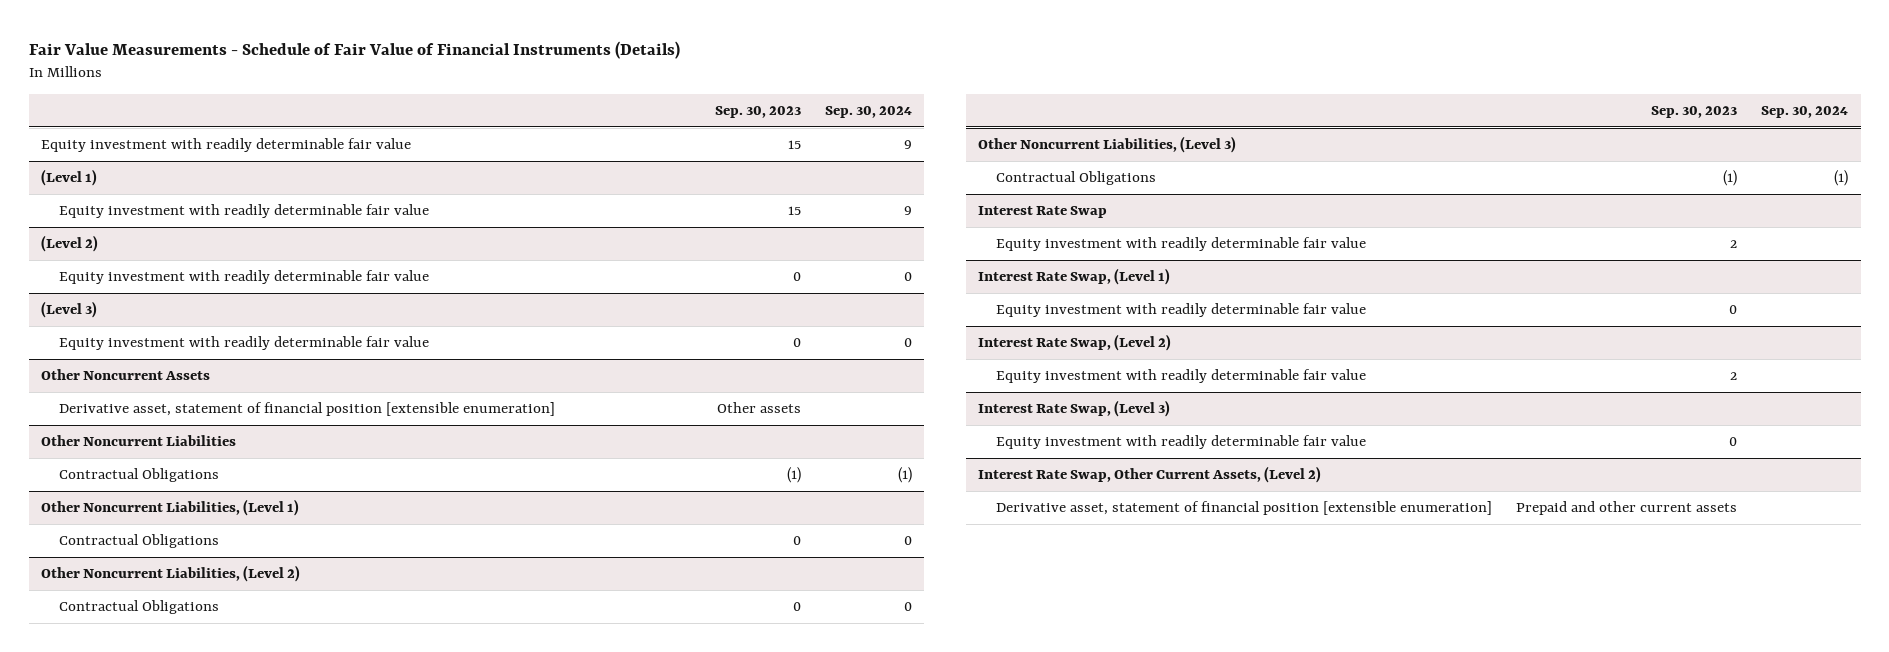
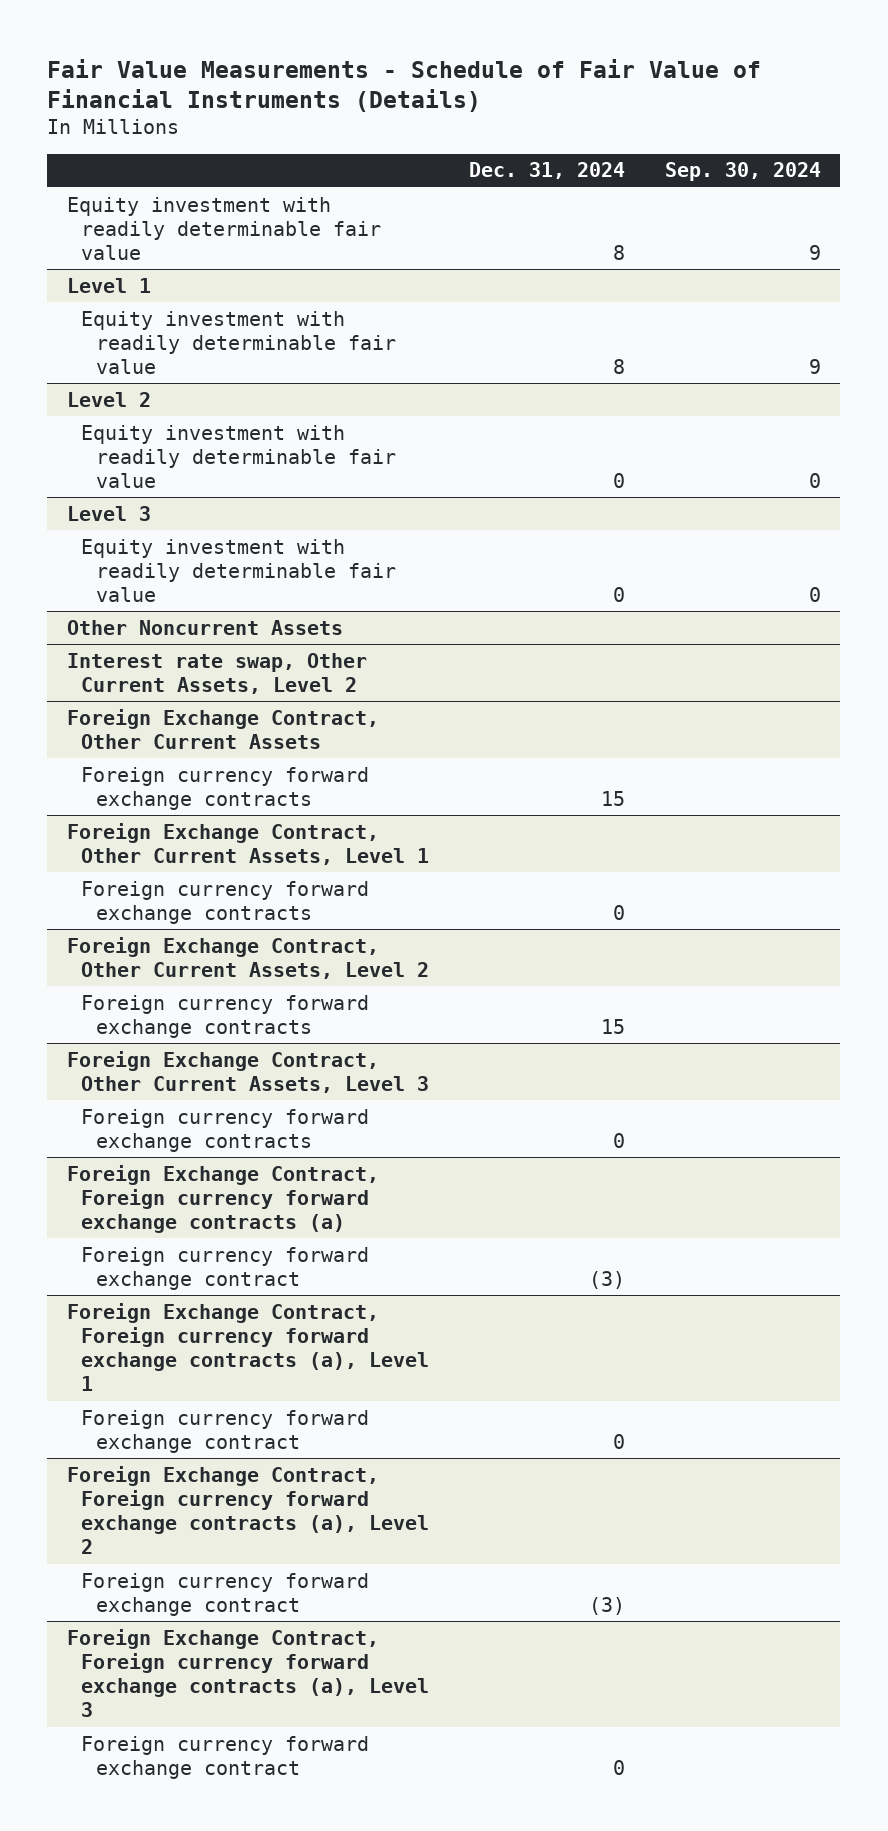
[714,106,801,119] Sep. 30, 2023 -> none
none -> [469,162,626,180] Dec. 31, 2024
[40,169,97,187] (Level 1) -> [67,277,152,293] Level 1
[40,235,98,253] (Level 2) -> [67,391,152,407] Level 2
[40,301,97,319] (Level 3) -> [67,505,152,521] Level 3
[59,402,556,417] Derivative asset, statement of financial position [extensible enumeration] -> none
[40,435,236,447] Other Noncurrent Liabilities -> none
[59,468,220,483] Contractual Obligations -> none
[40,499,299,517] Other Noncurrent Liabilities, (Level 1) -> none
[59,534,220,549] Contractual Obligations -> none
[40,565,300,583] Other Noncurrent Liabilities, (Level 2) -> none
[59,600,220,615] Contractual Obligations -> none
[977,136,1236,154] Other Noncurrent Liabilities, (Level 3) -> none
[996,171,1157,186] Contractual Obligations -> none
[977,206,1107,219] Interest Rate Swap -> none
[996,237,1367,252] Equity investment with readily determinable fair value -> none
[977,268,1170,286] Interest Rate Swap, (Level 1) -> none
[996,303,1367,318] Equity investment with readily determinable fair value -> none
[977,334,1171,352] Interest Rate Swap, (Level 2) -> none
[996,369,1367,384] Equity investment with readily determinable fair value -> none
[977,400,1170,418] Interest Rate Swap, (Level 3) -> none
[996,435,1367,450] Equity investment with readily determinable fair value -> none
[996,501,1493,516] Derivative asset, statement of financial position [extensible enumeration] -> none
[977,466,1321,484] Interest Rate Swap, Other Current Assets, (Level 2) -> [67,652,368,694] Interest rate swap, Other Current Assets, Level 2
none -> [67,708,380,749] Foreign Exchange Contract, Other Current Assets
none -> [81,766,370,810] Foreign currency forward exchange contracts
none -> [67,822,430,865] Foreign Exchange Contract, Other Current Assets, Level 1
none -> [81,880,370,924] Foreign currency forward exchange contracts
none -> [67,936,430,979] Foreign Exchange Contract, Other Current Assets, Level 2
none -> [81,994,370,1038] Foreign currency forward exchange contracts
none -> [67,1050,430,1093] Foreign Exchange Contract, Other Current Assets, Level 3
none -> [81,1108,370,1152] Foreign currency forward exchange contracts
none -> [67,1164,380,1234] Foreign Exchange Contract, Foreign currency forward exchange contracts (a)
none -> [81,1246,370,1290] Foreign currency forward exchange contract
none -> [67,1302,430,1392] Foreign Exchange Contract, Foreign currency forward exchange contracts (a), Level 1
none -> [81,1409,370,1453] Foreign currency forward exchange contract
none -> [67,1465,430,1555] Foreign Exchange Contract, Foreign currency forward exchange contracts (a), Level 2
none -> [81,1572,370,1616] Foreign currency forward exchange contract
none -> [67,1628,430,1718] Foreign Exchange Contract, Foreign currency forward exchange contracts (a), Level 3
none -> [81,1735,370,1779] Foreign currency forward exchange contract

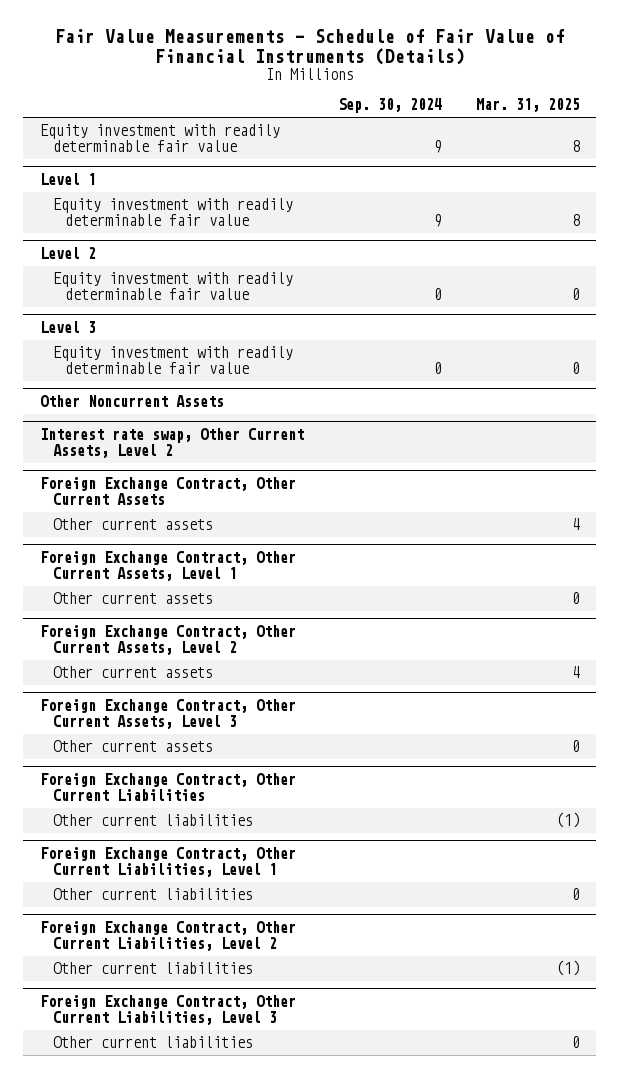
[469,162,626,180] Dec. 31, 2024 -> none
none -> [475,98,580,113] Mar. 31, 2025
[81,766,370,810] Foreign currency forward exchange contracts -> [52,518,213,531] Other current assets
[81,880,370,924] Foreign currency forward exchange contracts -> [52,592,213,605] Other current assets
[81,994,370,1038] Foreign currency forward exchange contracts -> [52,666,213,679] Other current assets
[67,1164,380,1234] Foreign Exchange Contract, Foreign currency forward exchange contracts (a) -> none
[81,1246,370,1290] Foreign currency forward exchange contract -> none
[67,1302,430,1392] Foreign Exchange Contract, Foreign currency forward exchange contracts (a), Level 1 -> none
[81,1409,370,1453] Foreign currency forward exchange contract -> none
[67,1465,430,1555] Foreign Exchange Contract, Foreign currency forward exchange contracts (a), Level 2 -> none
[81,1572,370,1616] Foreign currency forward exchange contract -> none
[67,1628,430,1718] Foreign Exchange Contract, Foreign currency forward exchange contracts (a), Level 3 -> none
[81,1735,370,1779] Foreign currency forward exchange contract -> none
[81,1108,370,1152] Foreign currency forward exchange contracts -> [52,740,213,753] Other current assets
none -> [40,773,297,802] Foreign Exchange Contract, Other Current Liabilities
none -> [52,814,253,827] Other current liabilities
none -> [40,847,297,878] Foreign Exchange Contract, Other Current Liabilities, Level 1
none -> [52,888,253,901] Other current liabilities
none -> [40,921,297,952] Foreign Exchange Contract, Other Current Liabilities, Level 2
none -> [52,962,253,975] Other current liabilities
none -> [40,995,297,1026] Foreign Exchange Contract, Other Current Liabilities, Level 3
none -> [52,1036,253,1049] Other current liabilities

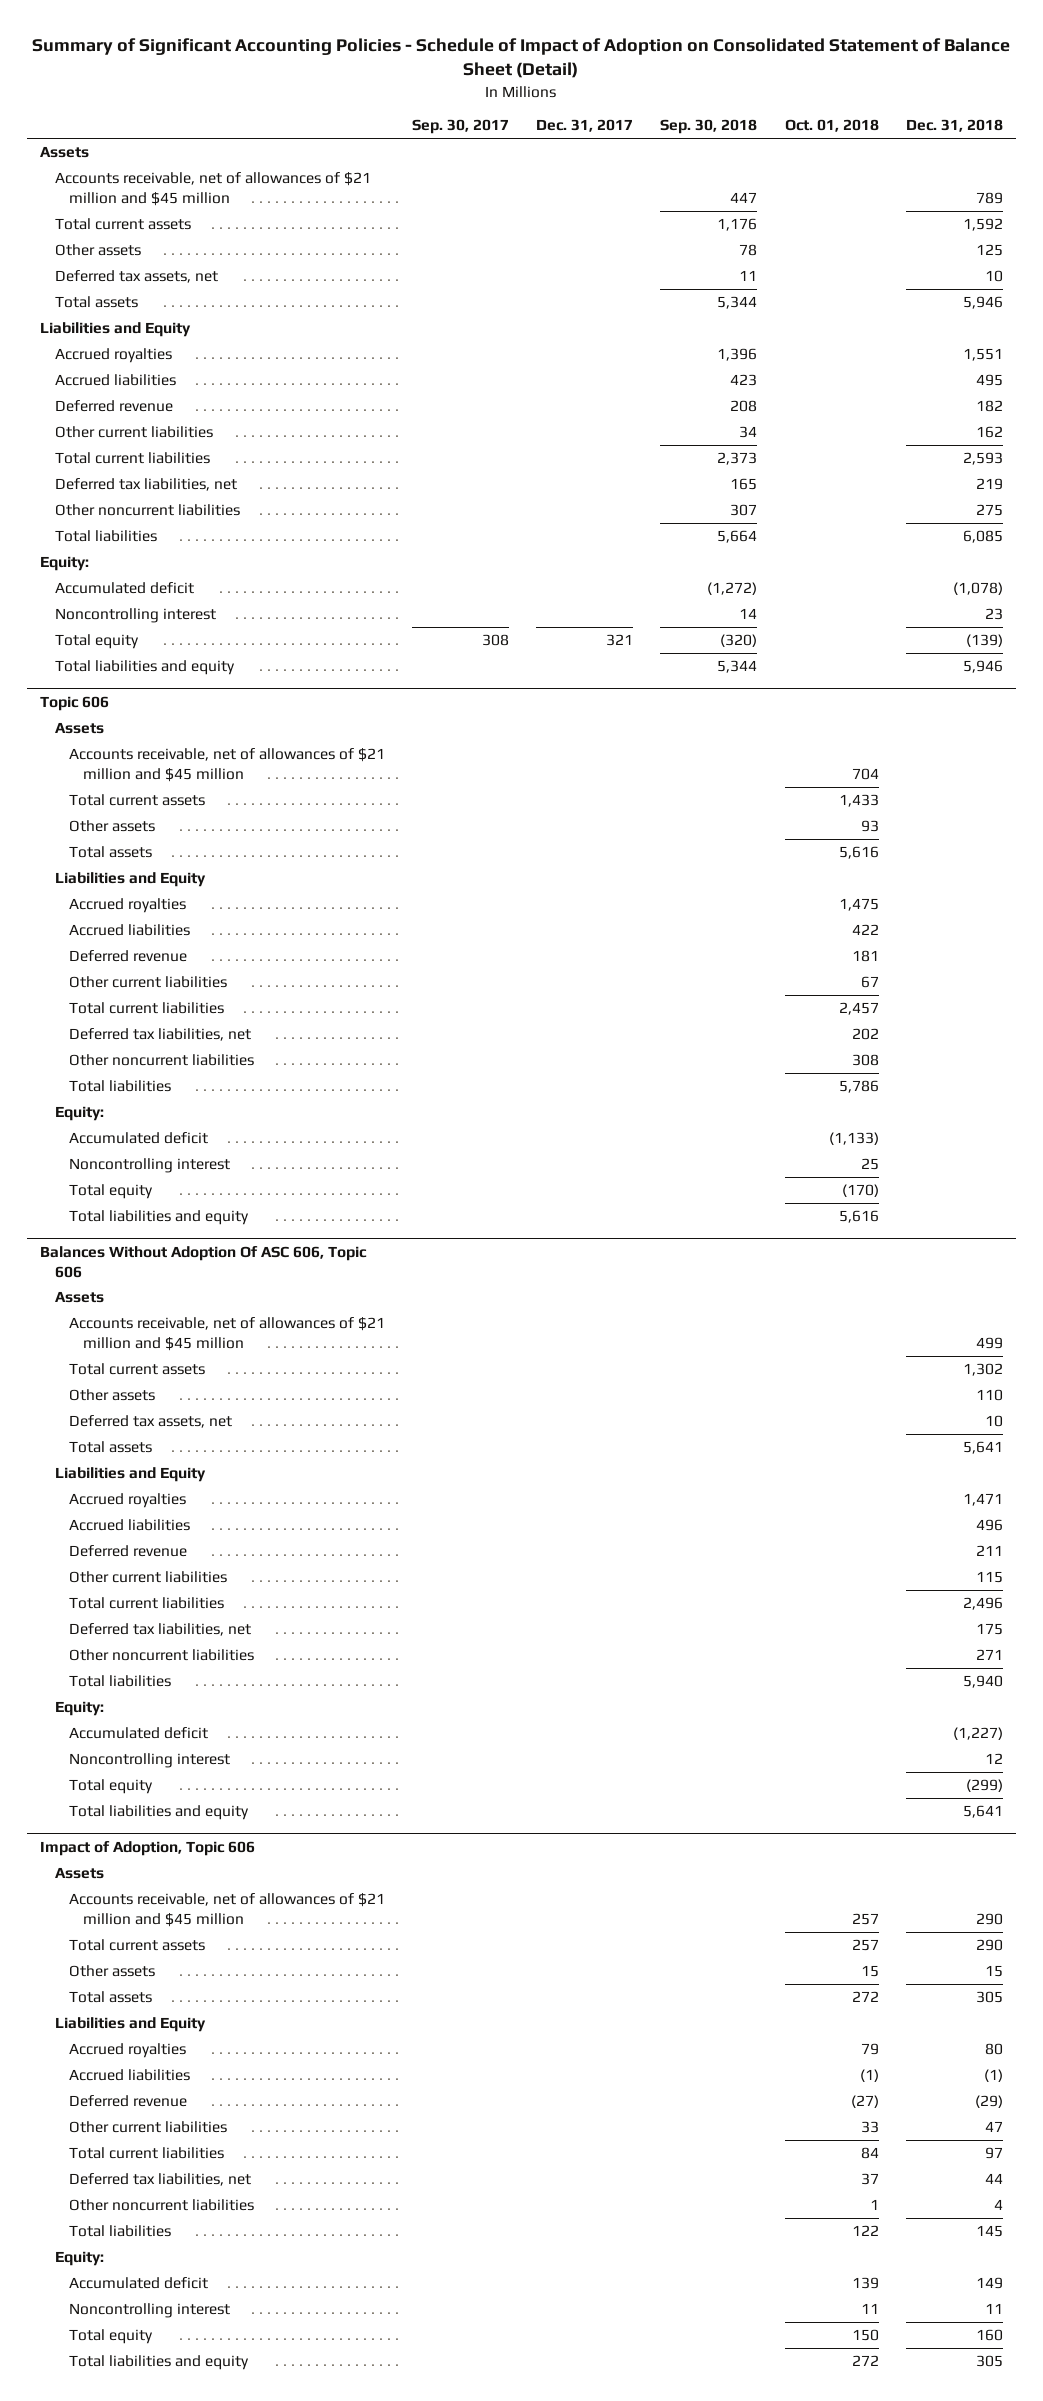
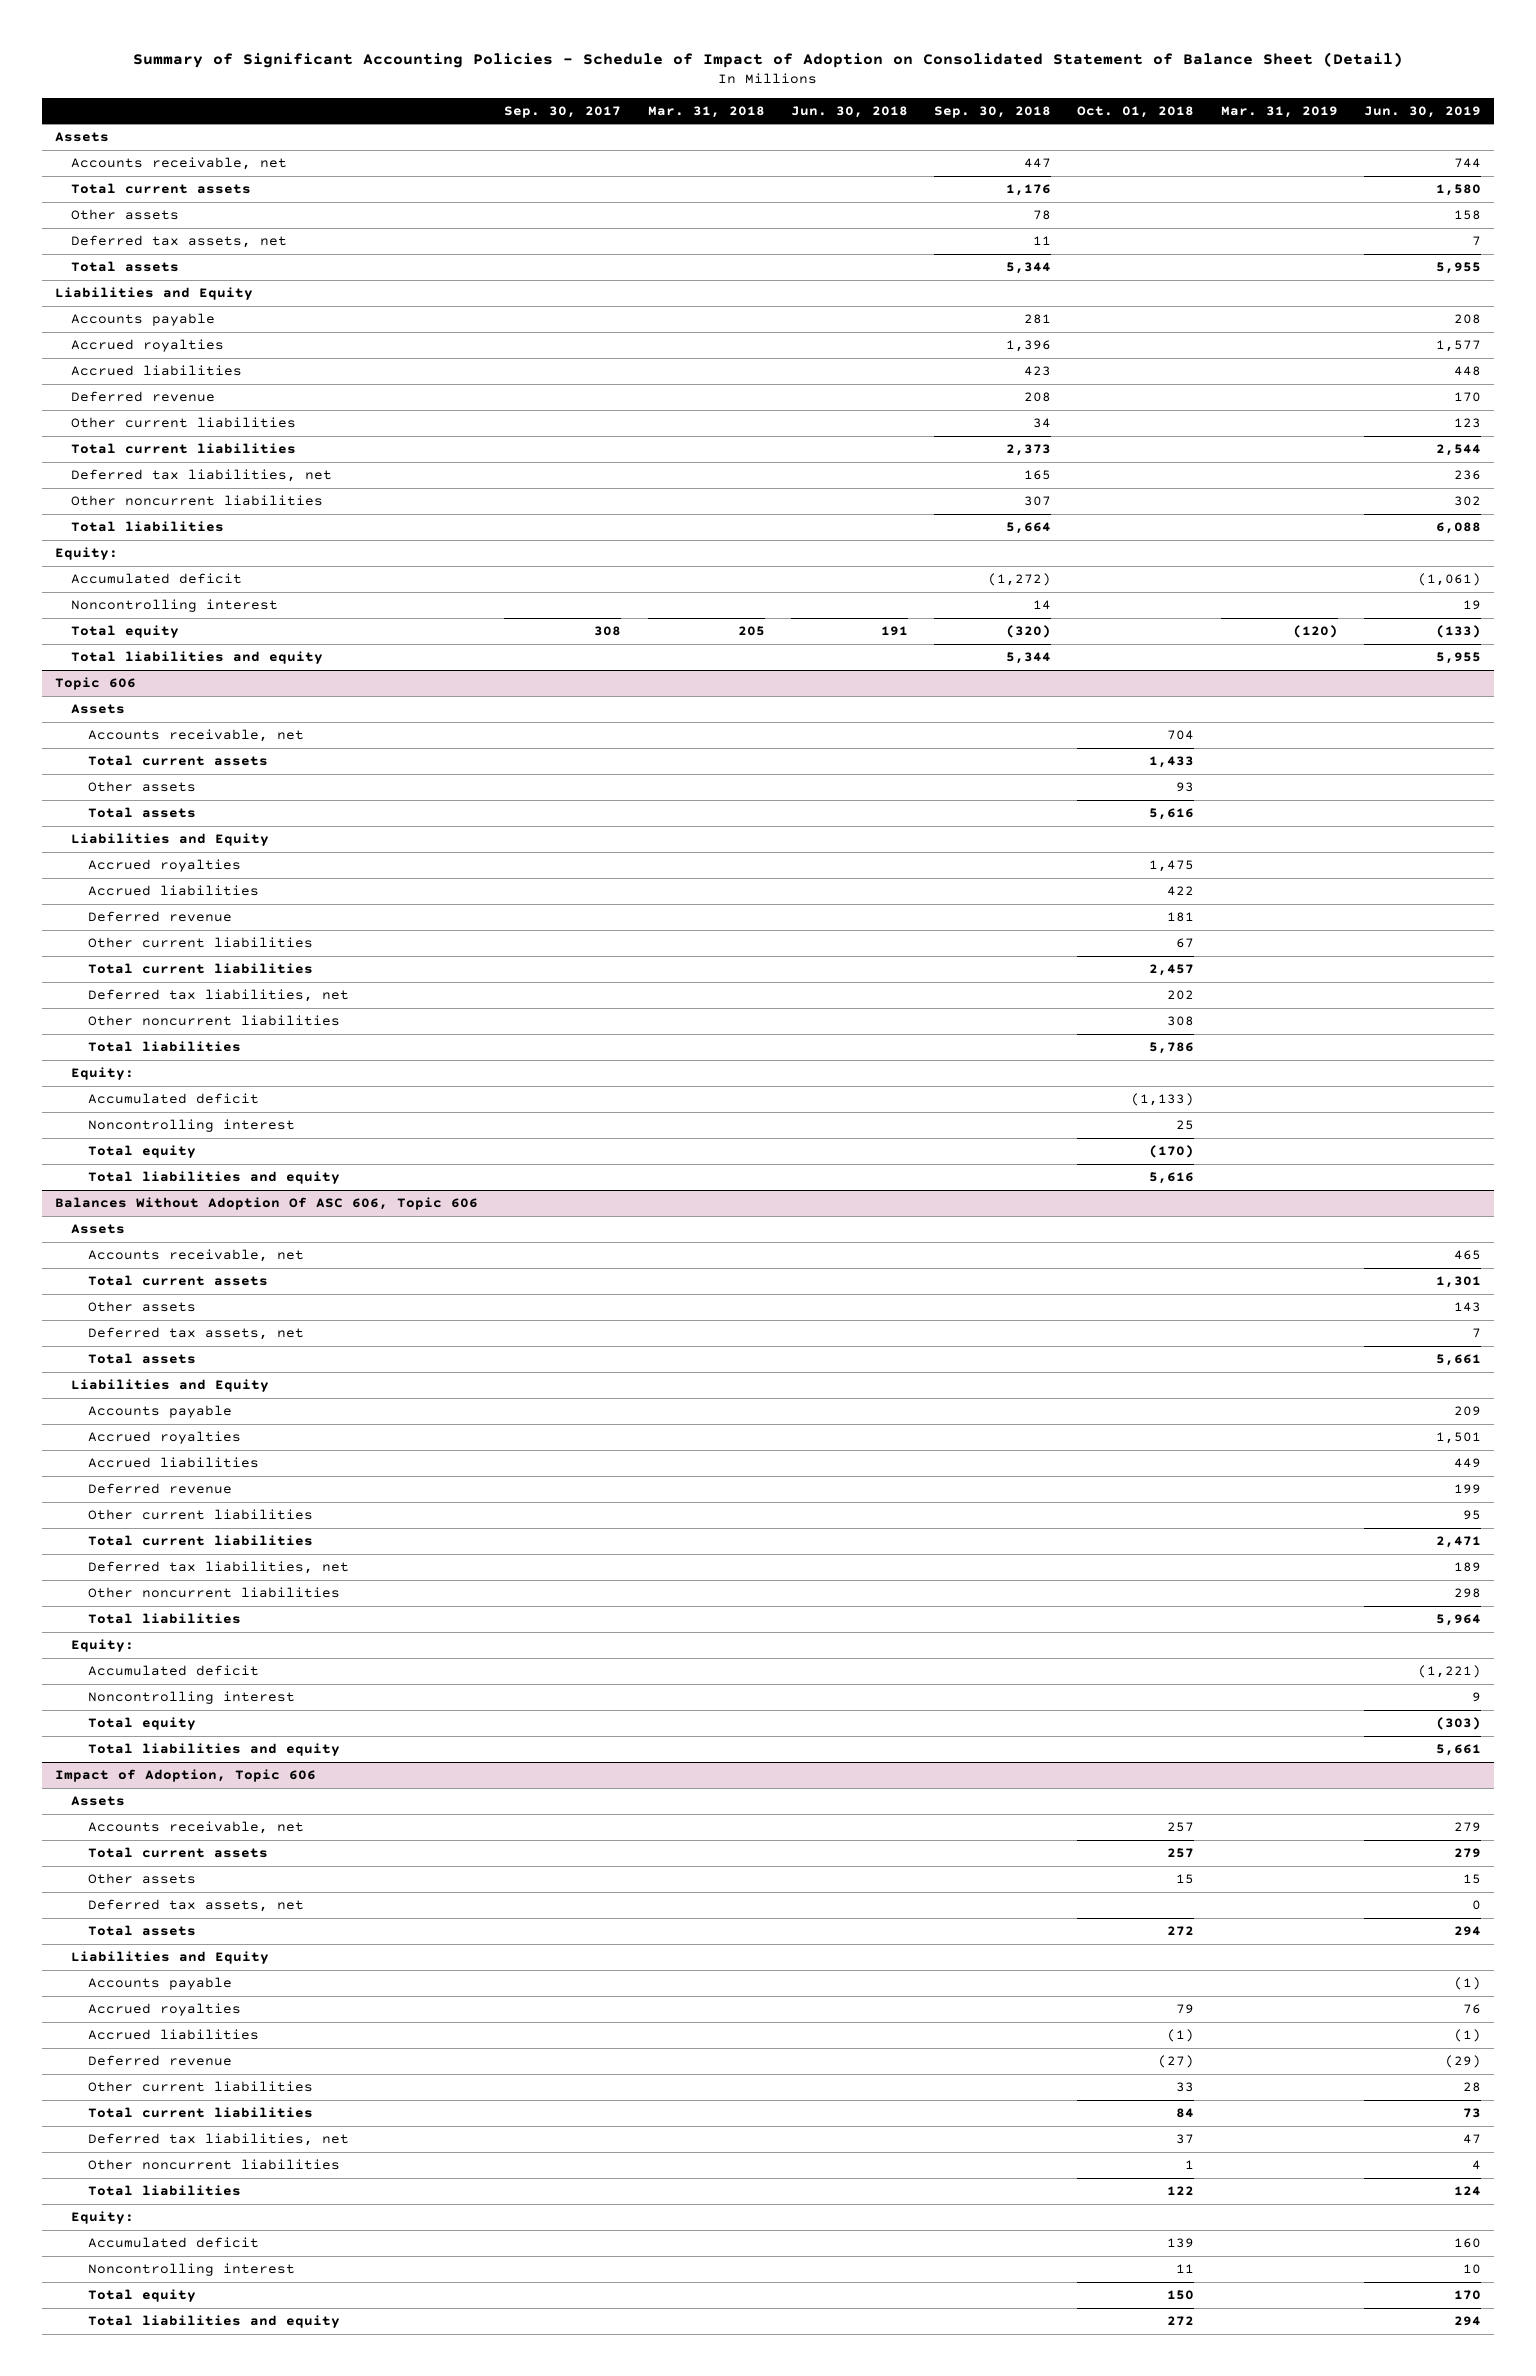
[536,119,634,133] Dec. 31, 2017 -> none
[905,119,1003,133] Dec. 31, 2018 -> none
none -> [647,105,765,118] Mar. 31, 2018
none -> [790,105,908,118] Jun. 30, 2018
none -> [1220,105,1338,118] Mar. 31, 2019
none -> [1363,105,1481,118] Jun. 30, 2019
[54,171,371,206] Accounts receivable, net of allowances of $21 million and $45 million -> [71,157,288,171] Accounts receivable, net
none -> [71,313,216,327] Accounts payable
[68,747,385,782] Accounts receivable, net of allowances of $21 million and $45 million -> [87,729,304,743] Accounts receivable, net
[68,1316,385,1351] Accounts receivable, net of allowances of $21 million and $45 million -> [87,1249,304,1263] Accounts receivable, net
none -> [87,1405,232,1419] Accounts payable
[68,1892,385,1927] Accounts receivable, net of allowances of $21 million and $45 million -> [87,1821,304,1835] Accounts receivable, net
none -> [87,1899,304,1913] Deferred tax assets, net
none -> [87,1977,232,1991] Accounts payable

